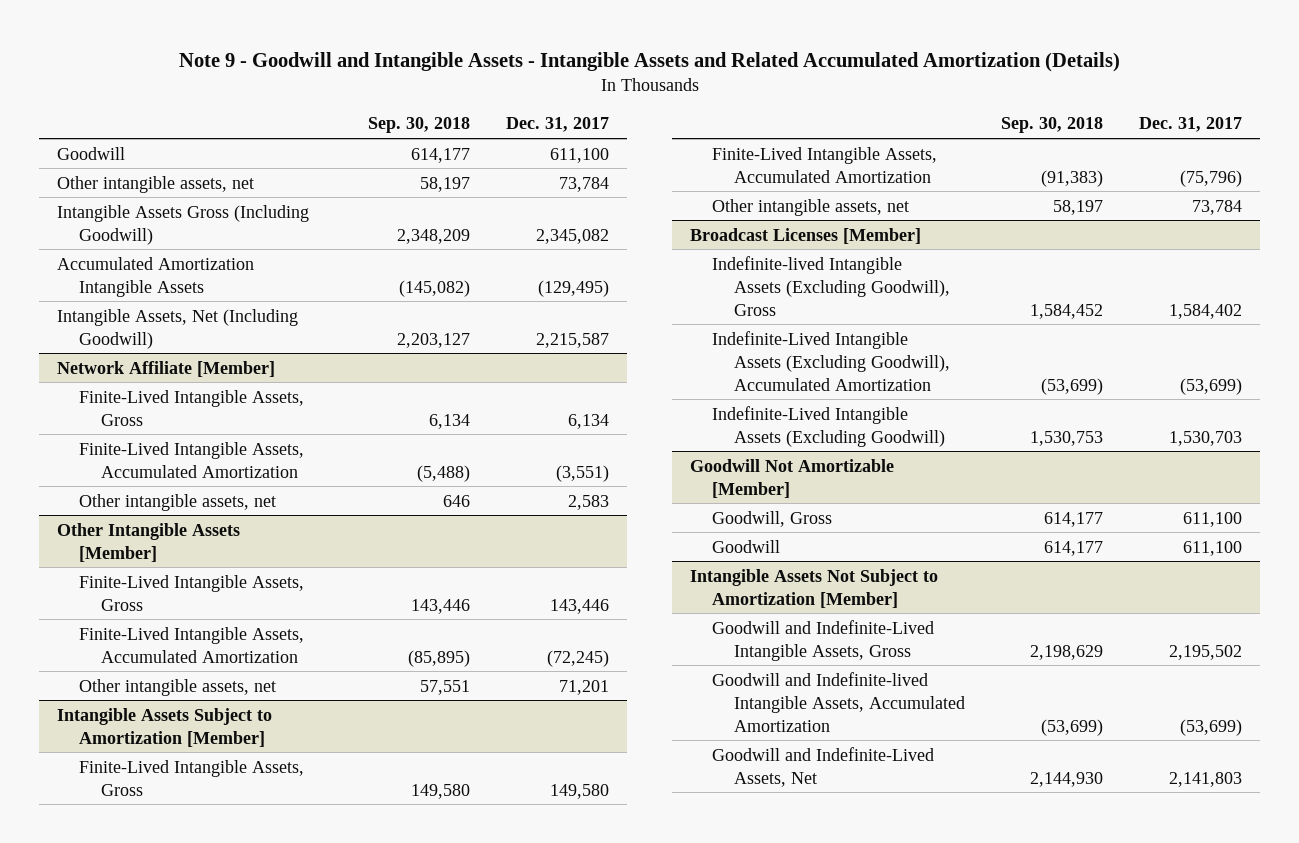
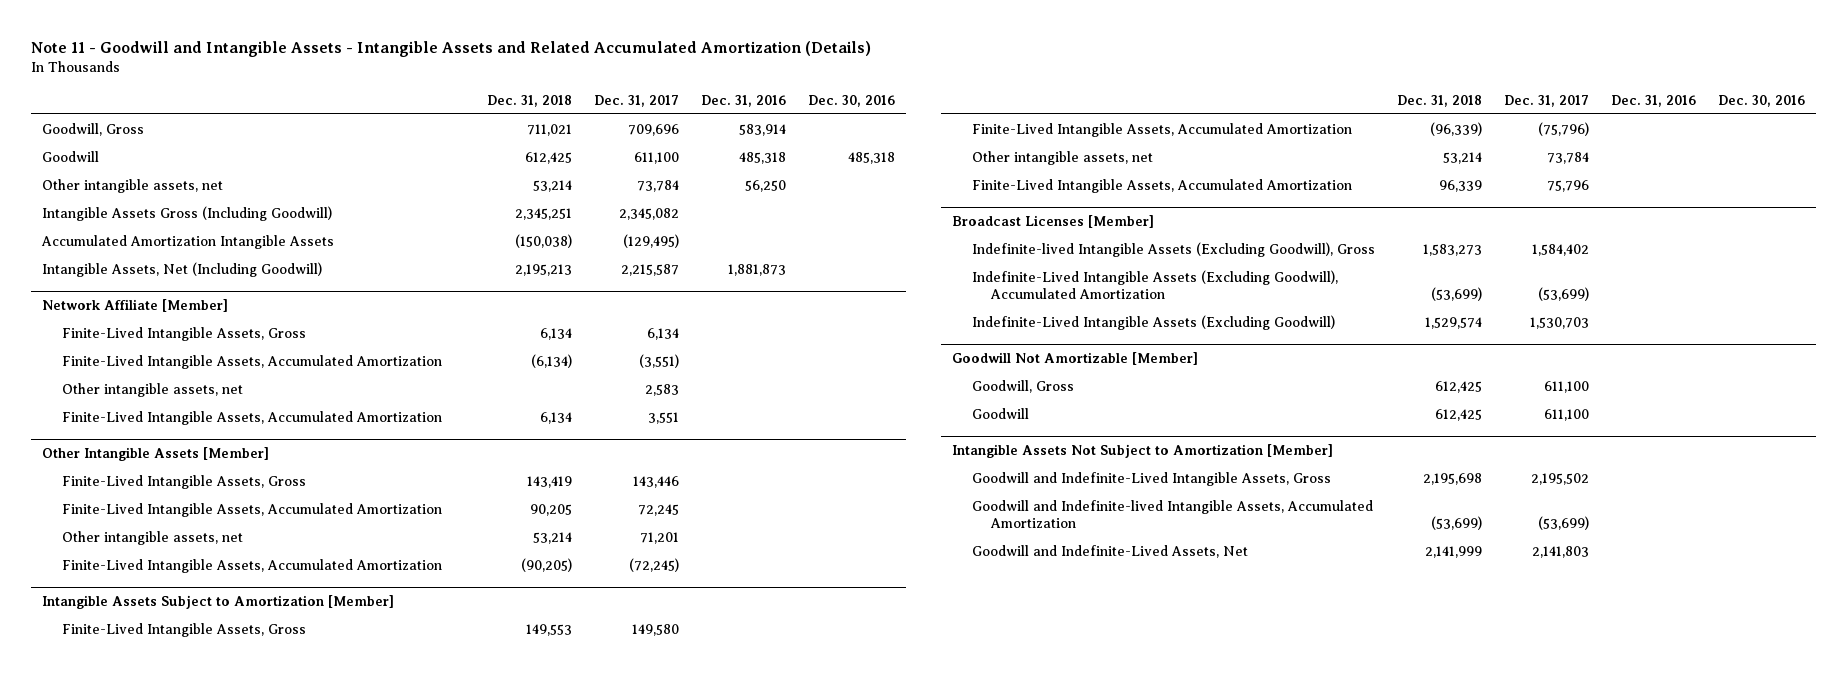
[178,51,1120,72] Note 9 - Goodwill and Intangible Assets - Intangible Assets and Related Accumulated Amortization (Details) -> [31,40,872,57] Note 11 - Goodwill and Intangible Assets - Intangible Assets and Related Accumulated Amortization (Details)
[368,117,471,134] Sep. 30, 2018 -> none
none -> [486,94,572,107] Dec. 31, 2018
none -> [700,94,786,107] Dec. 31, 2016
none -> [808,94,896,107] Dec. 30, 2016
none -> [42,122,145,136] Goodwill, Gross
none -> [61,410,442,425] Finite-Lived Intangible Assets, Accumulated Amortization
none -> [61,502,442,517] Finite-Lived Intangible Assets, Accumulated Amortization
[79,626,305,663] Finite-Lived Intangible Assets, Accumulated Amortization -> [61,558,442,573] Finite-Lived Intangible Assets, Accumulated Amortization
none -> [971,178,1352,193] Finite-Lived Intangible Assets, Accumulated Amortization

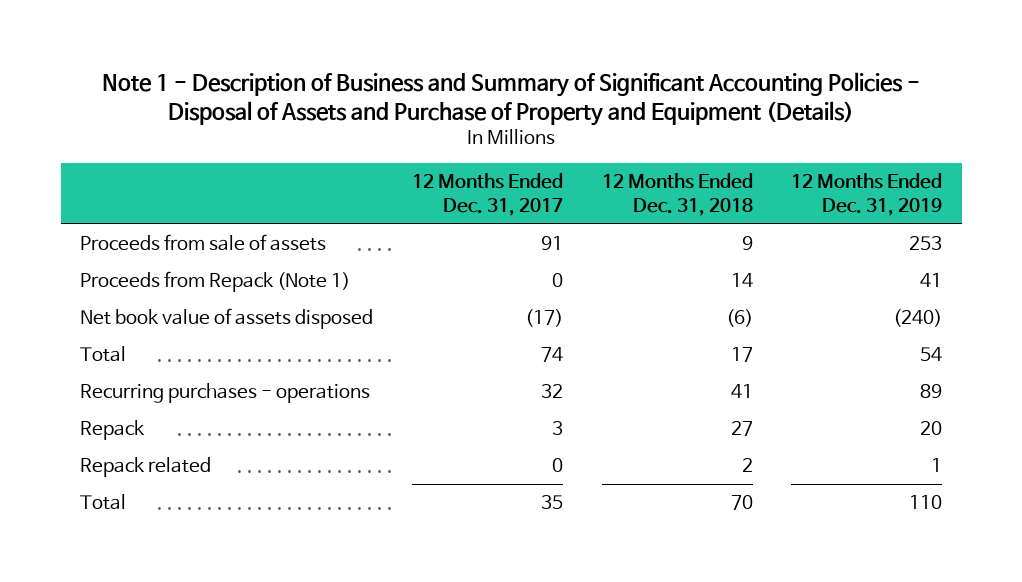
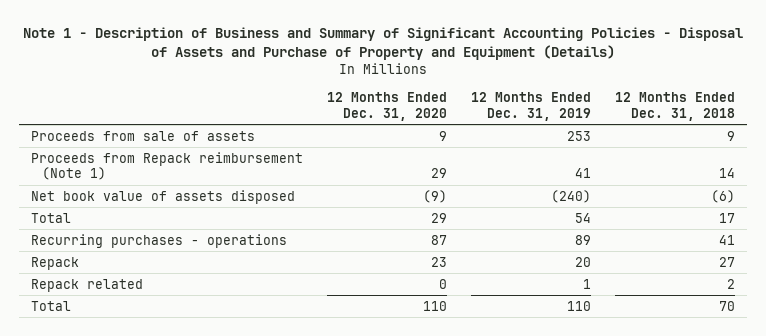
[411,173,563,217] 12 Months Ended Dec. 31, 2017 -> none
none -> [327,92,448,121] 12 Months Ended Dec. 31, 2020
[80,271,351,293] Proceeds from Repack (Note 1) -> [31,151,304,181] Proceeds from Repack reimbursement (Note 1)

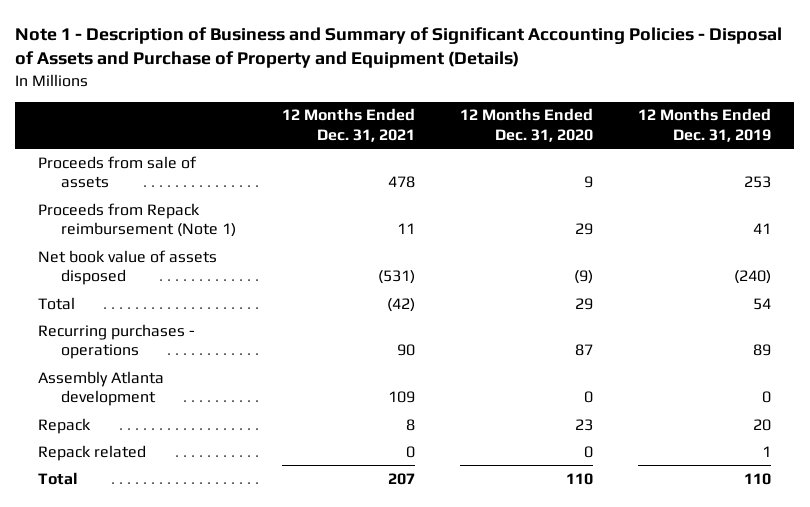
[615,92,736,121] 12 Months Ended Dec. 31, 2018 -> none
none -> [281,108,415,143] 12 Months Ended Dec. 31, 2021
none -> [38,370,165,407] Assembly Atlanta development

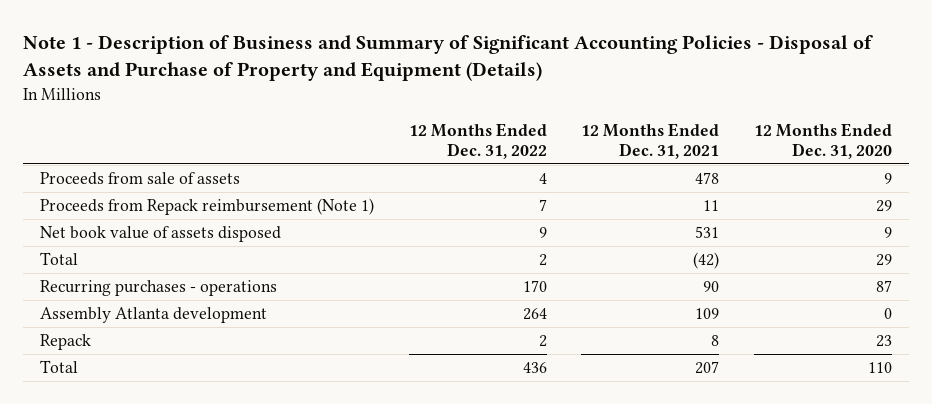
[638,108,772,143] 12 Months Ended Dec. 31, 2019 -> none
none -> [408,122,547,159] 12 Months Ended Dec. 31, 2022
[377,270,415,285] (531) -> [695,226,720,239] 531
[574,270,594,285] (9) -> [883,227,892,239] 9
[38,444,147,461] Repack related -> none

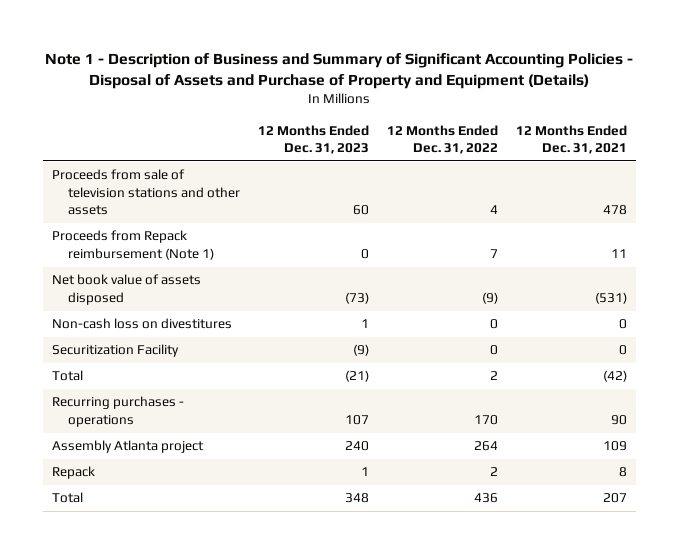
[753,122,892,159] 12 Months Ended Dec. 31, 2020 -> none
none -> [258,124,370,155] 12 Months Ended Dec. 31, 2023
[39,172,240,186] Proceeds from sale of assets -> [51,169,241,216] Proceeds from sale of television stations and other assets
[538,227,547,239] 9 -> [482,291,499,304] (9)
[695,226,720,239] 531 -> [595,291,628,304] (531)
none -> [51,318,232,330] Non-cash loss on divestitures
none -> [51,344,179,358] Securitization Facility
[39,307,267,324] Assembly Atlanta development -> [51,440,204,454] Assembly Atlanta project

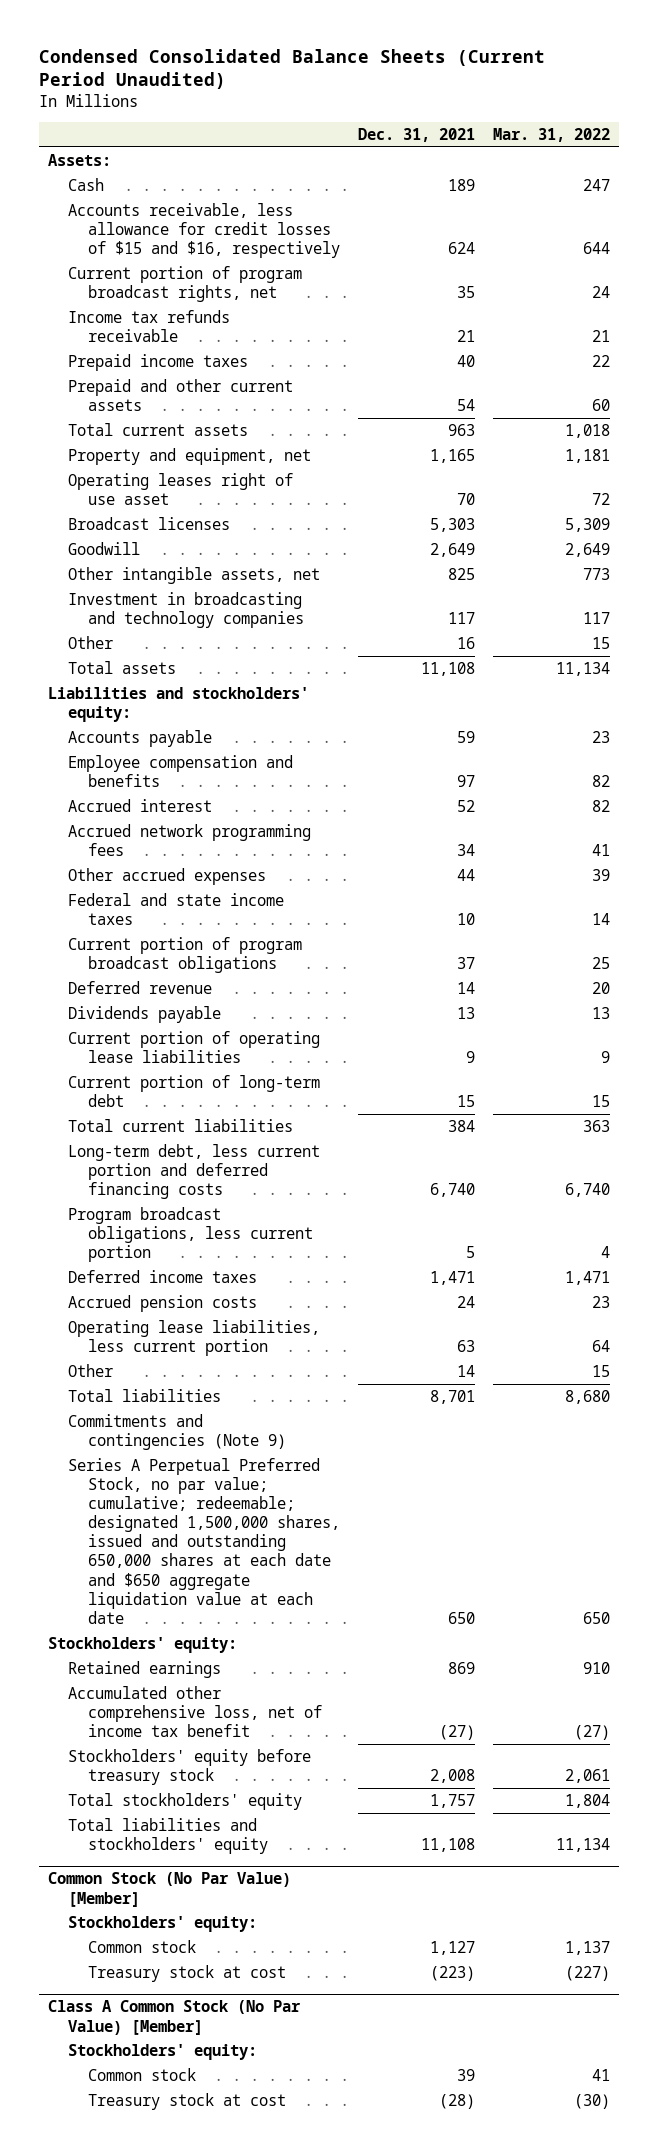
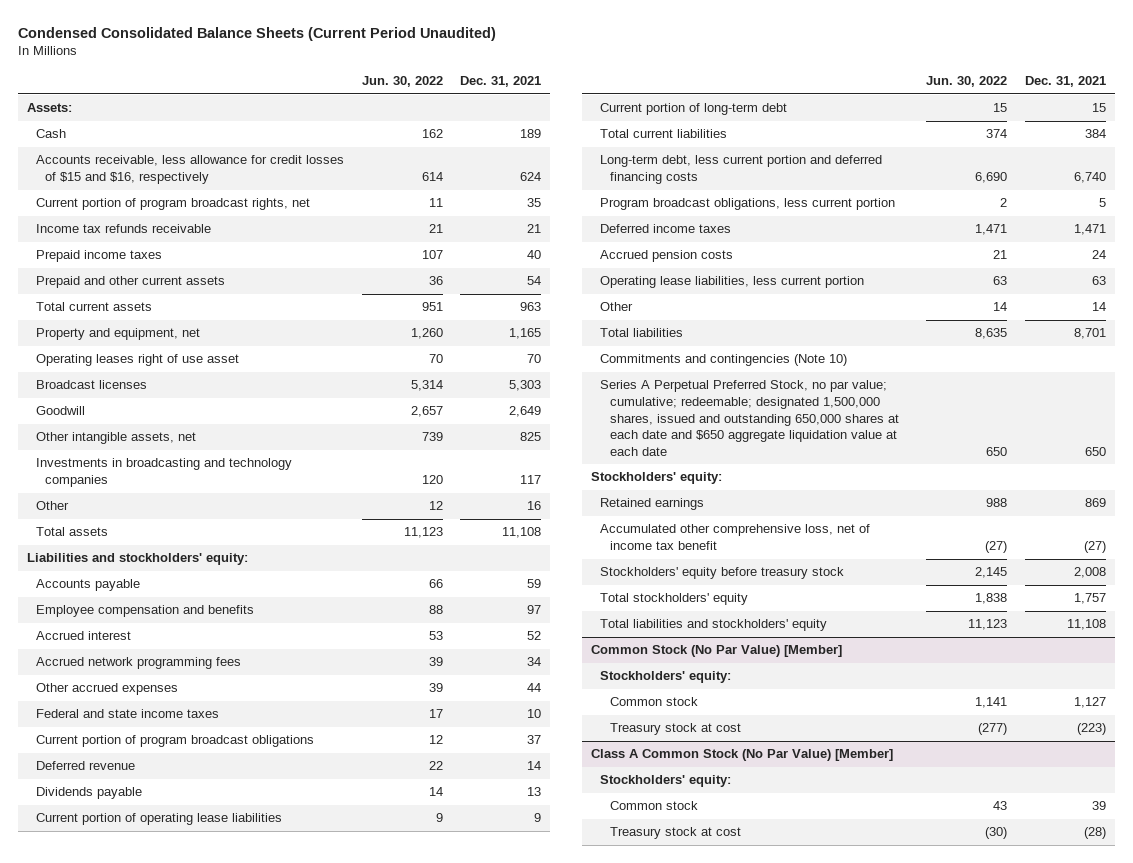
[492,128,610,143] Mar. 31, 2022 -> none
none -> [361,76,443,88] Jun. 30, 2022
[67,591,304,628] Investment in broadcasting and technology companies -> [35,458,292,488] Investments in broadcasting and technology companies
[67,1413,286,1450] Commitments and contingencies (Note 9) -> [600,354,848,367] Commitments and contingencies (Note 10)

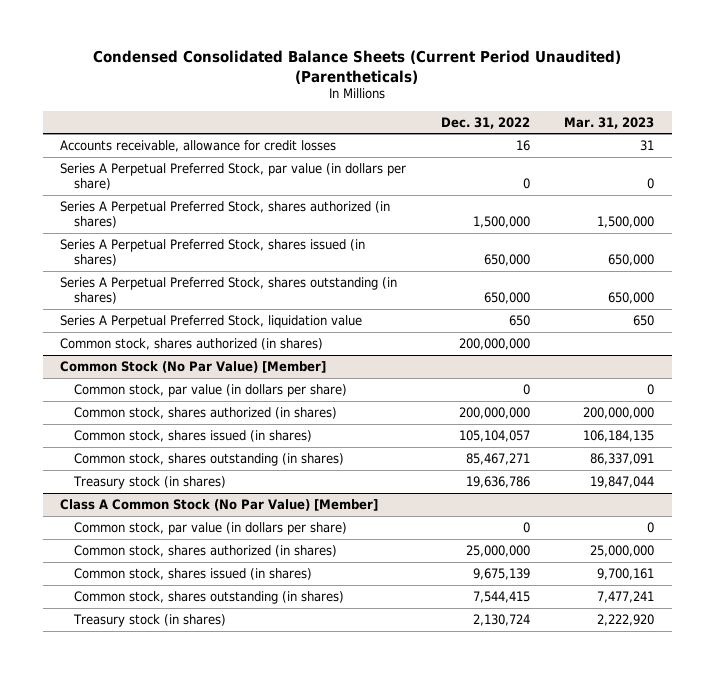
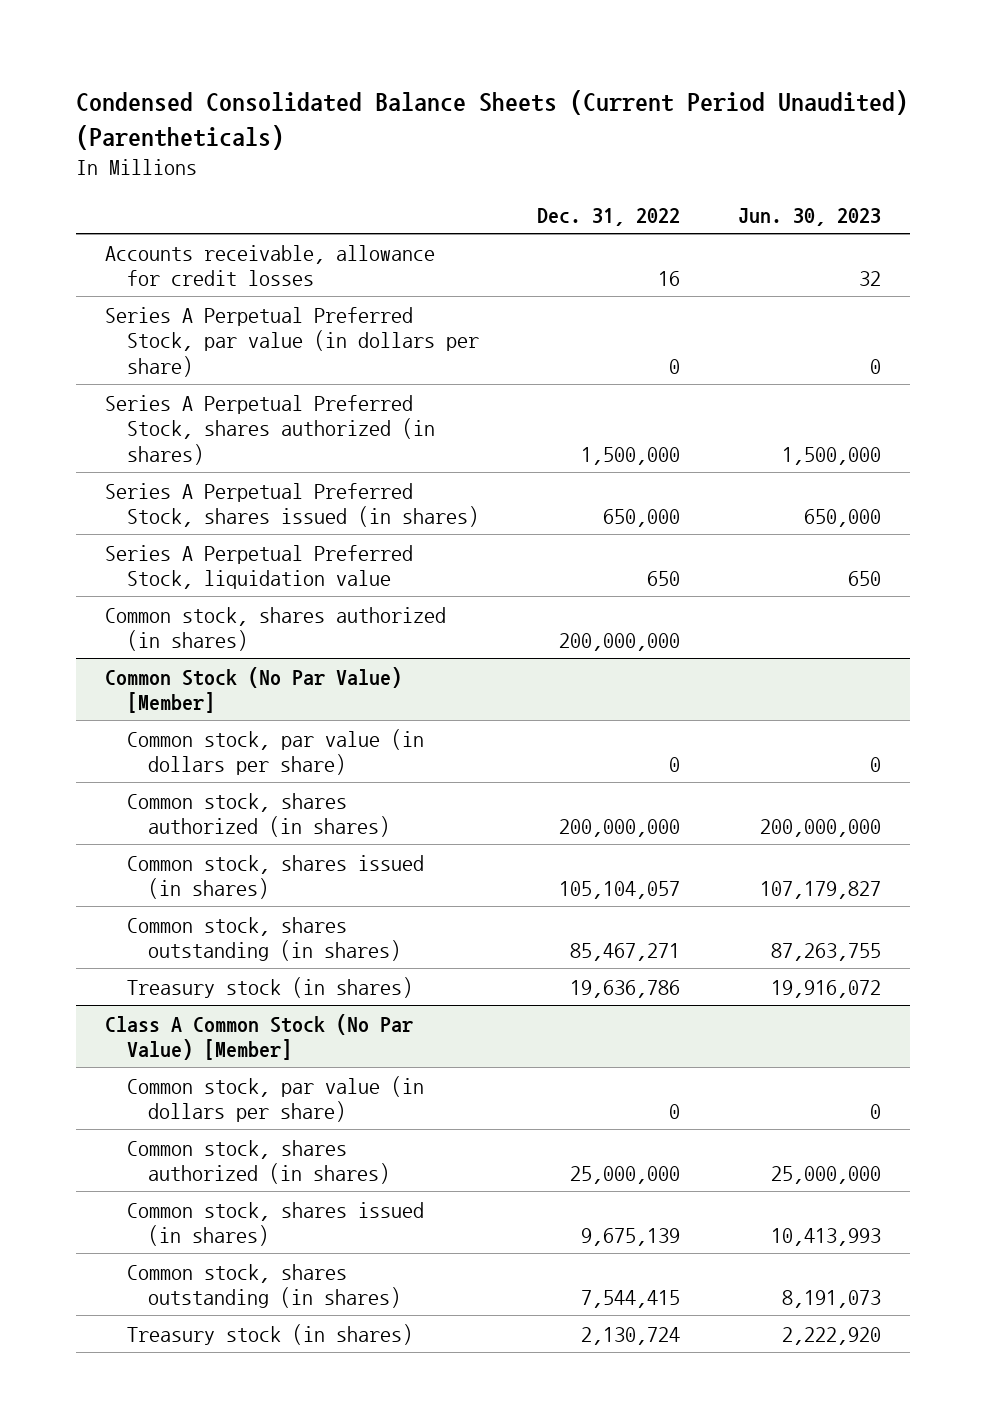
[564,116,655,129] Mar. 31, 2023 -> none
none -> [738,208,882,227] Jun. 30, 2023
[60,276,398,305] Series A Perpetual Preferred Stock, shares outstanding (in shares) -> none

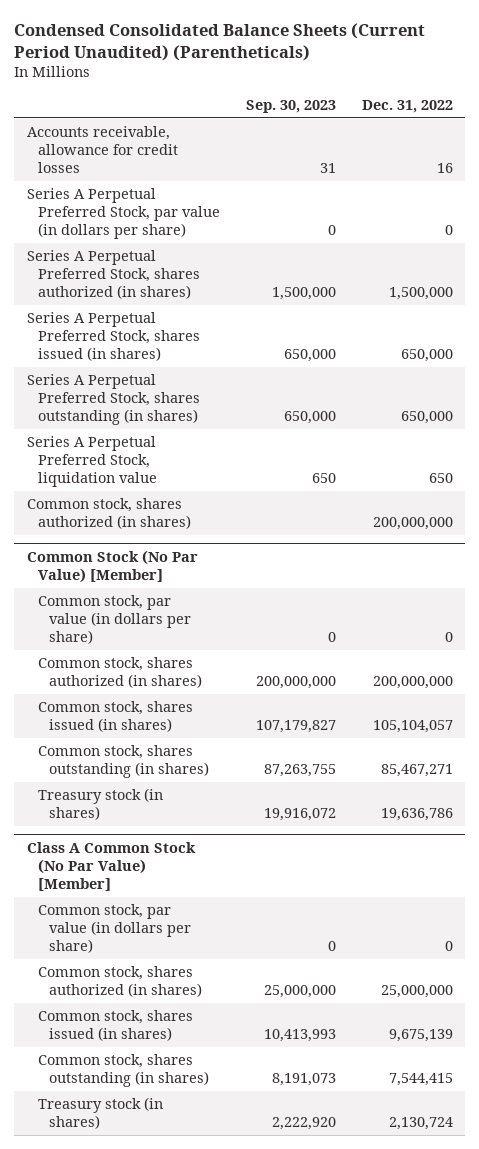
[738,208,882,227] Jun. 30, 2023 -> none
none -> [245,99,336,113] Sep. 30, 2023
none -> [26,374,200,425] Series A Perpetual Preferred Stock, shares outstanding (in shares)

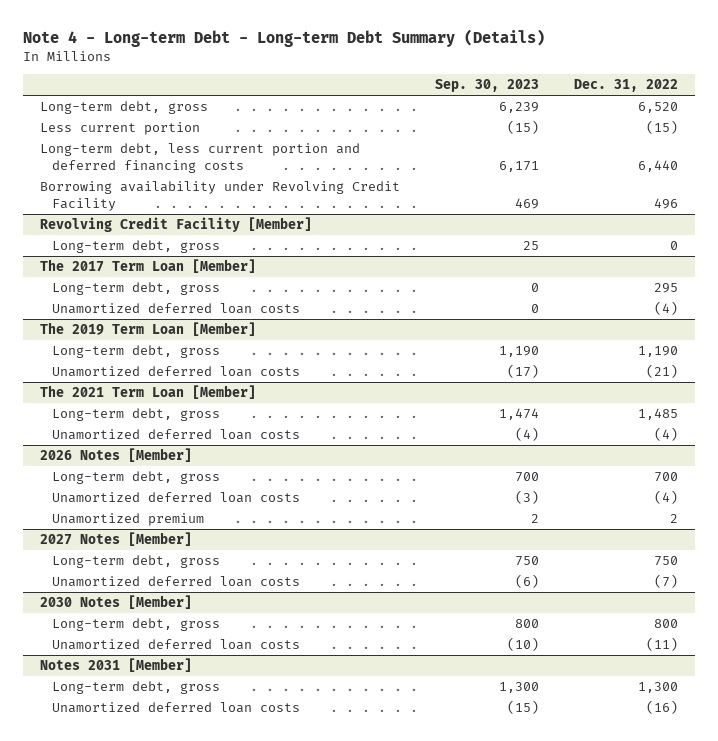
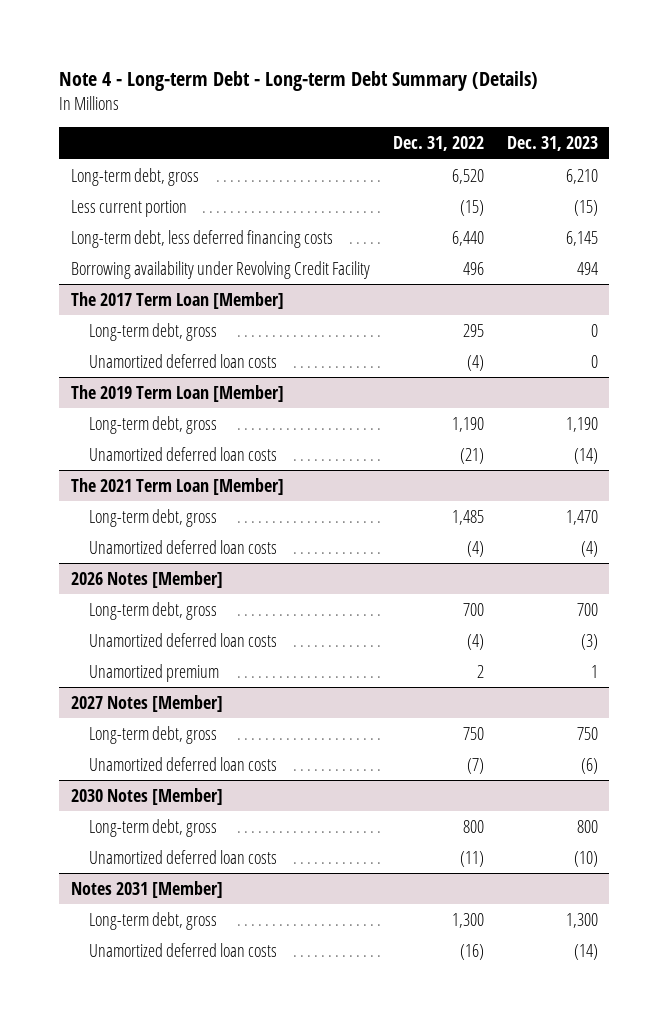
[435,79,540,93] Sep. 30, 2023 -> none
none -> [506,136,598,152] Dec. 31, 2023
[40,143,361,174] Long-term debt, less current portion and deferred financing costs -> [70,229,333,248] Long-term debt, less deferred financing costs
[40,217,313,233] Revolving Credit Facility [Member] -> none
[52,240,221,254] Long-term debt, gross -> none

